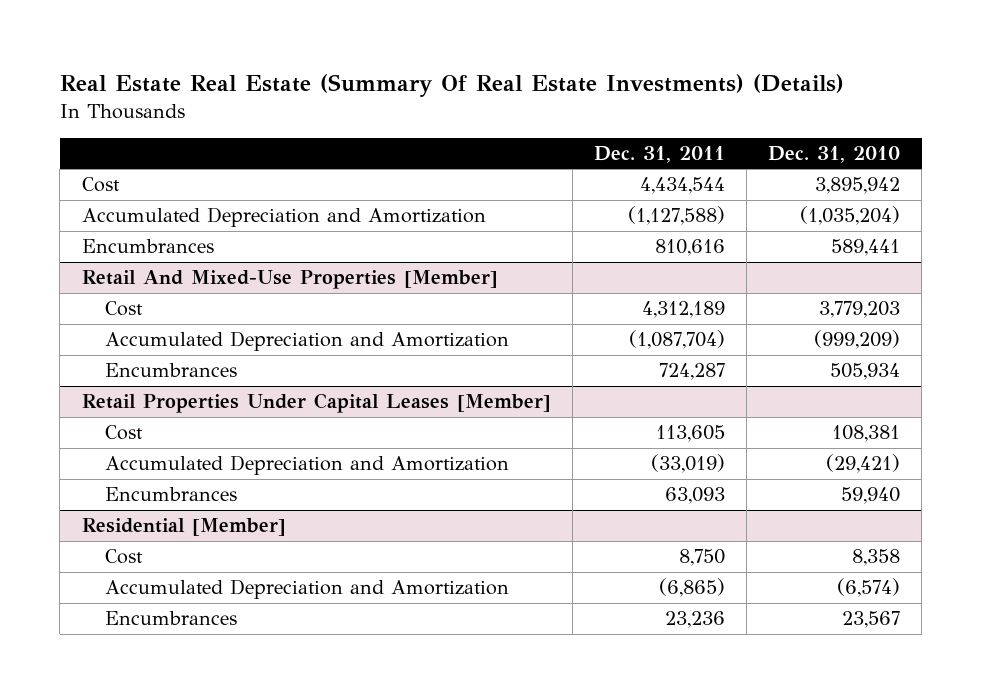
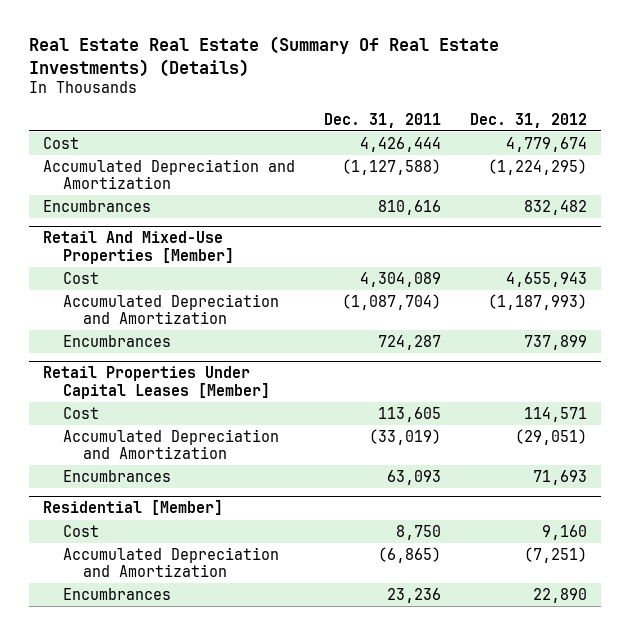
[768,146,901,164] Dec. 31, 2010 -> none
none -> [469,112,587,128] Dec. 31, 2012
[639,177,725,195] 4,434,544 -> [359,136,441,152] 4,426,444
[641,301,725,319] 4,312,189 -> [359,271,441,287] 4,304,089

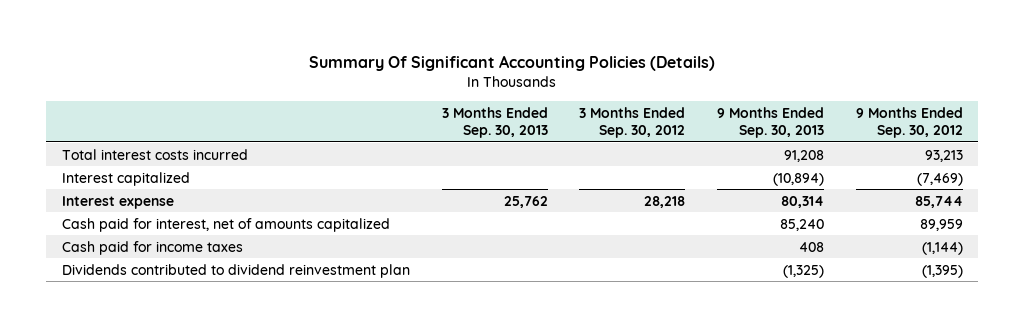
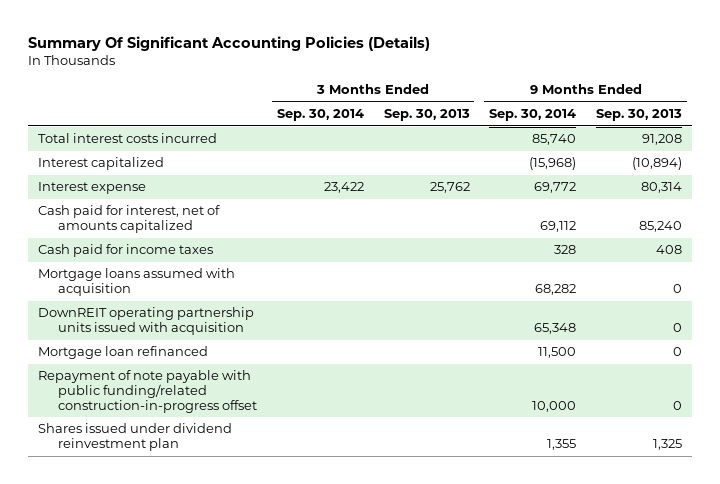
[579,107,686,138] 3 Months Ended Sep. 30, 2012 -> none
[855,107,963,138] 9 Months Ended Sep. 30, 2012 -> none
none -> [276,109,364,122] Sep. 30, 2014
none -> [489,109,577,122] Sep. 30, 2014
none -> [37,268,235,297] Mortgage loans assumed with acquisition
none -> [37,307,254,336] DownREIT operating partnership units issued with acquisition
none -> [37,346,208,360] Mortgage loan refinanced
none -> [37,370,258,413] Repayment of note payable with public funding/related construction-in-progress offset
[62,263,411,278] Dividends contributed to dividend reinvestment plan -> [37,423,232,452] Shares issued under dividend reinvestment plan
[782,264,824,278] (1,325) -> [652,439,682,451] 1,325

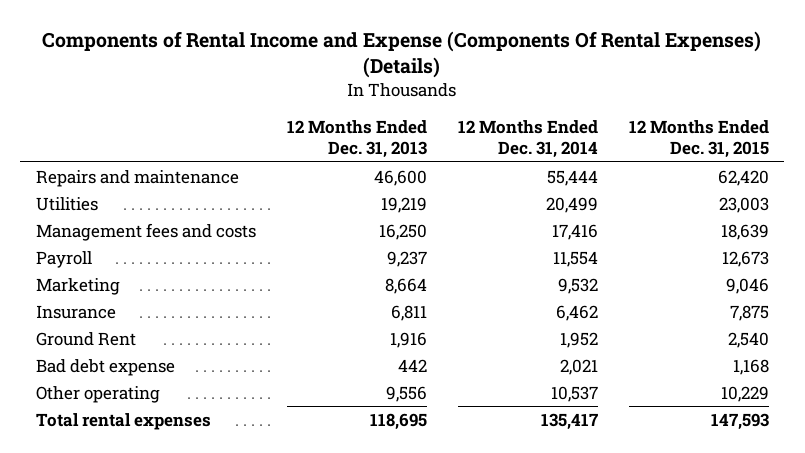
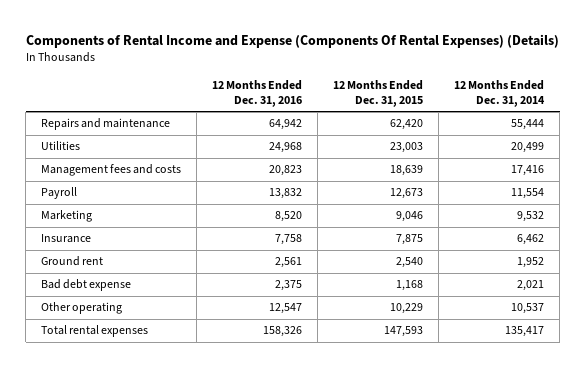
[286,119,427,158] 12 Months Ended Dec. 31, 2013 -> none
none -> [212,79,303,107] 12 Months Ended Dec. 31, 2016
[35,331,136,346] Ground Rent -> [41,256,104,267] Ground rent

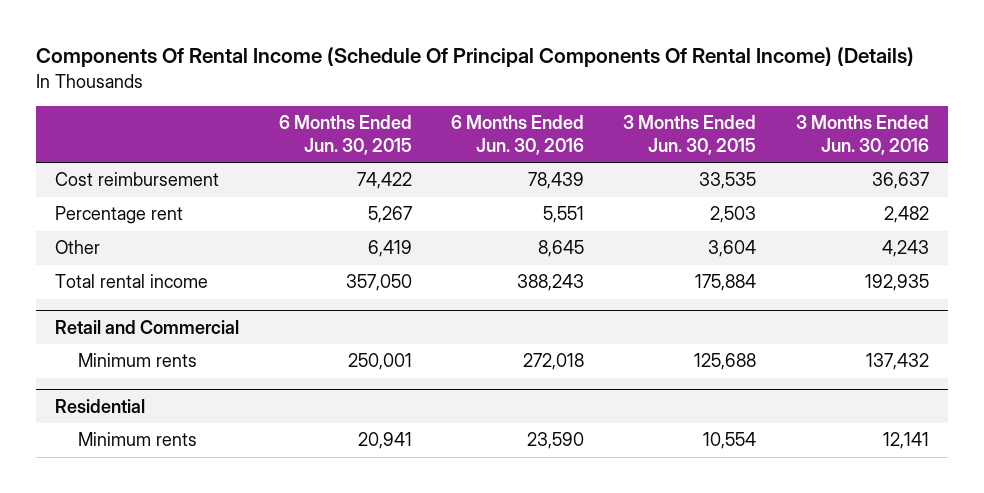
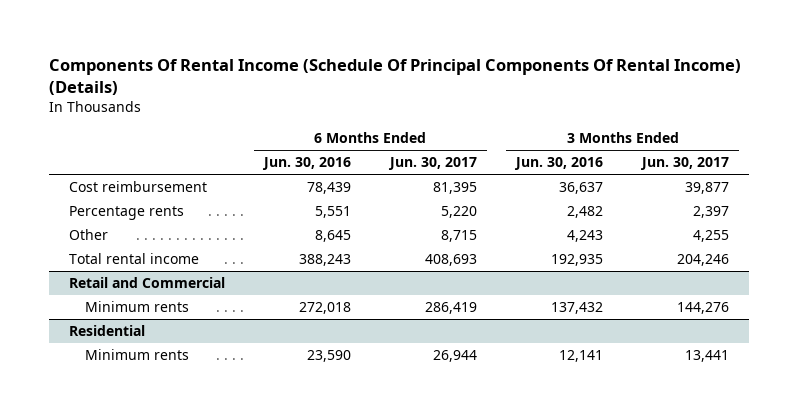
[278,114,412,155] 6 Months Ended Jun. 30, 2015 -> none
[623,114,757,155] 3 Months Ended Jun. 30, 2015 -> none
none -> [387,157,477,171] Jun. 30, 2017
none -> [640,157,730,171] Jun. 30, 2017
[55,206,184,225] Percentage rent -> [68,205,184,220] Percentage rents

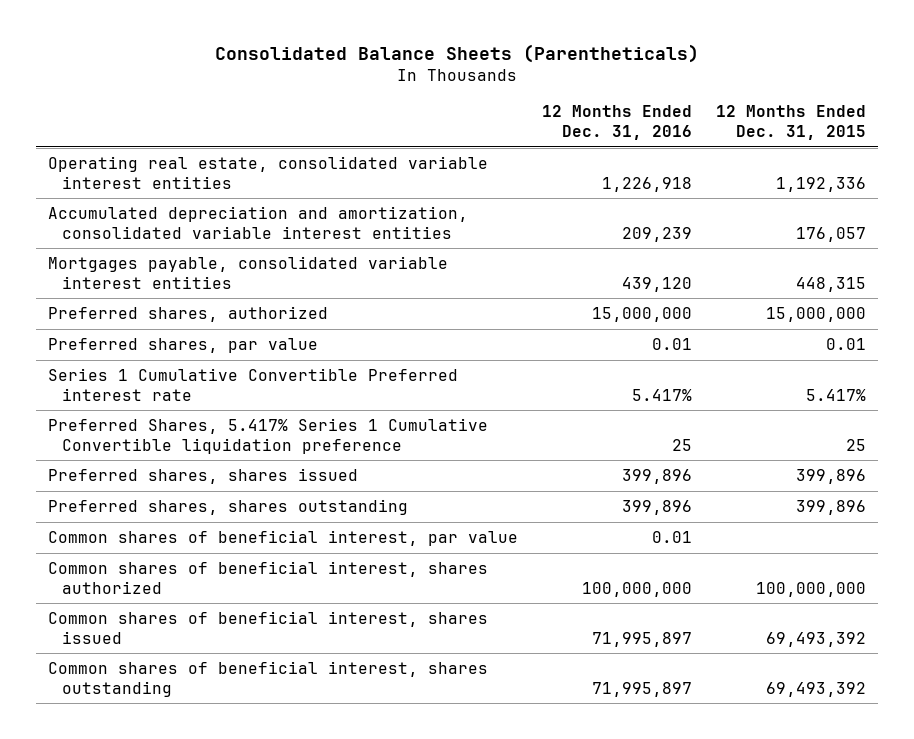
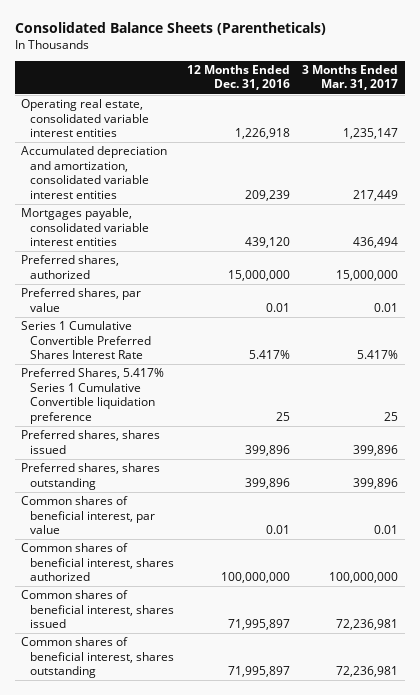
[716,105,867,141] 12 Months Ended Dec. 31, 2015 -> none
none -> [302,64,399,91] 3 Months Ended Mar. 31, 2017
[47,367,458,401] Series 1 Cumulative Convertible Preferred interest rate -> [21,321,152,360] Series 1 Cumulative Convertible Preferred Shares Interest Rate

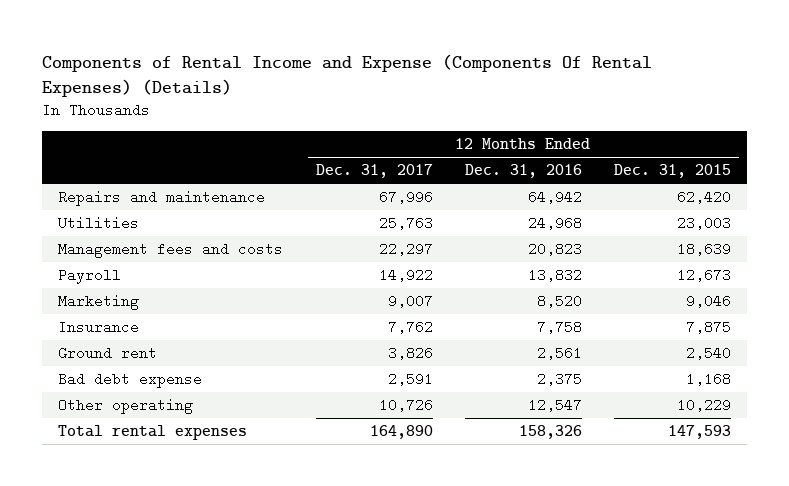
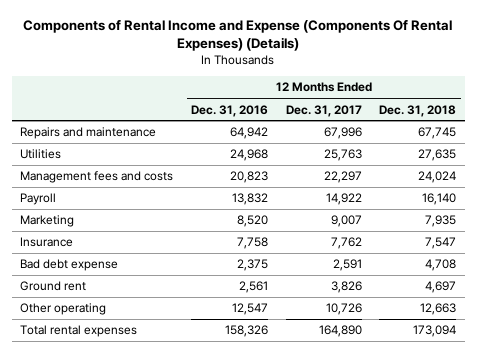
[613,164,731,179] Dec. 31, 2015 -> none
none -> [379,104,457,117] Dec. 31, 2018
[58,345,158,360] Ground rent -> [20,281,87,292] Ground rent

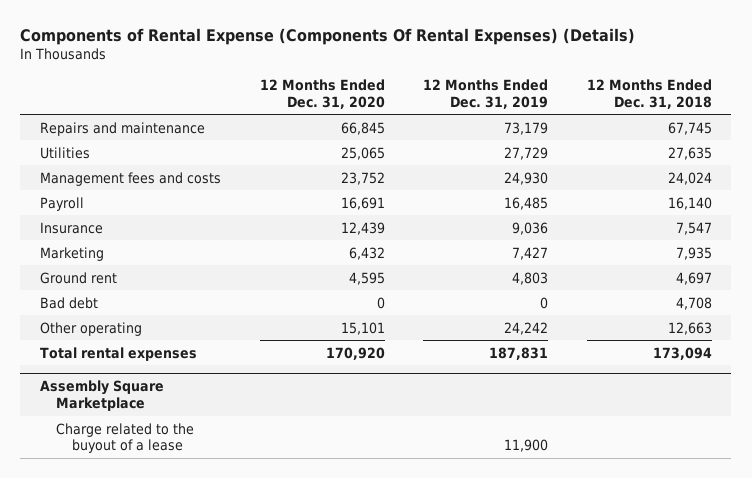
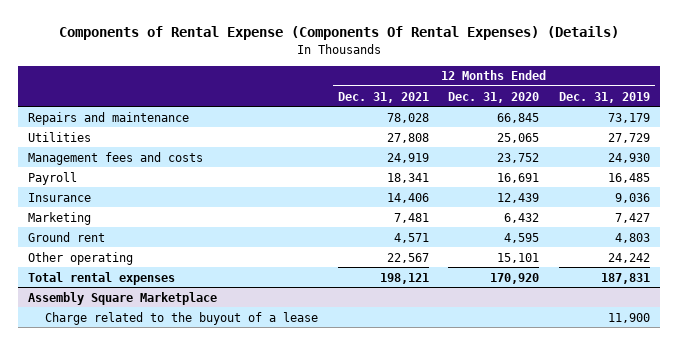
[586,78,712,109] 12 Months Ended Dec. 31, 2018 -> none
none -> [337,91,429,103] Dec. 31, 2021
[39,296,98,309] Bad debt -> none

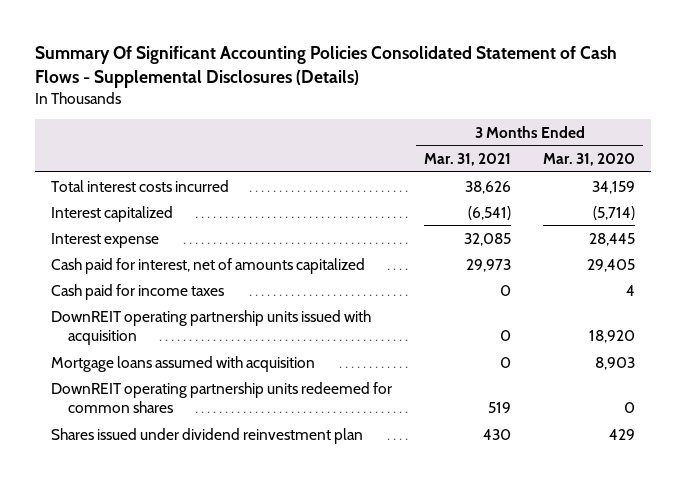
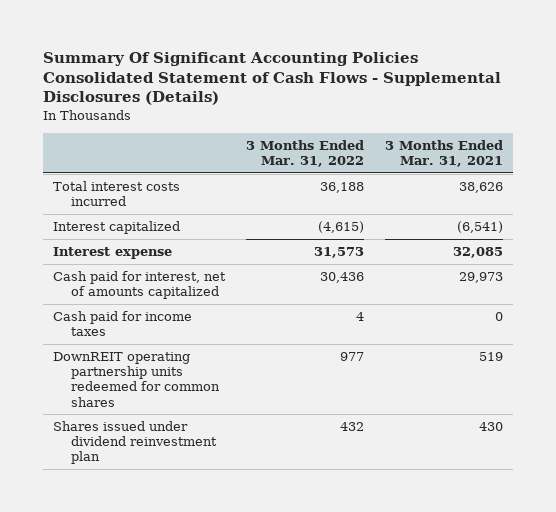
[543,152,636,166] Mar. 31, 2020 -> none
none -> [245,139,364,167] 3 Months Ended Mar. 31, 2022
[51,309,372,346] DownREIT operating partnership units issued with acquisition -> none
[51,355,316,372] Mortgage loans assumed with acquisition -> none

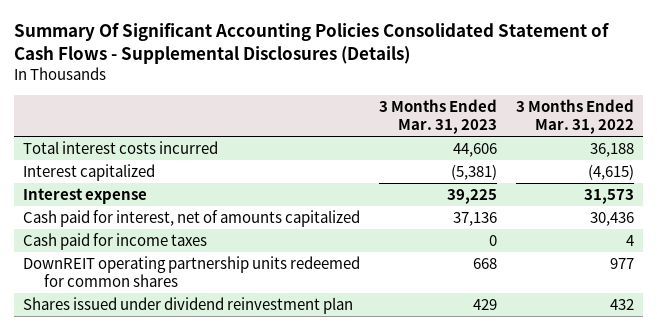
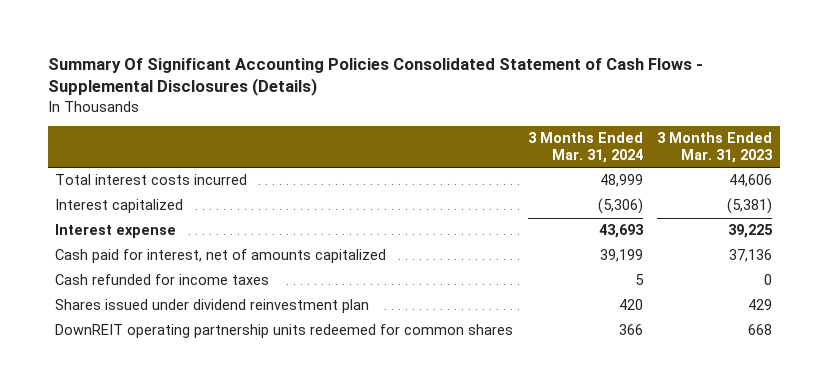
[515,98,634,135] 3 Months Ended Mar. 31, 2022 -> none
none -> [527,132,643,164] 3 Months Ended Mar. 31, 2024
[23,232,208,250] Cash paid for income taxes -> [54,274,269,286] Cash refunded for income taxes
[23,255,361,288] DownREIT operating partnership units redeemed for common shares -> [54,324,513,339] DownREIT operating partnership units redeemed for common shares

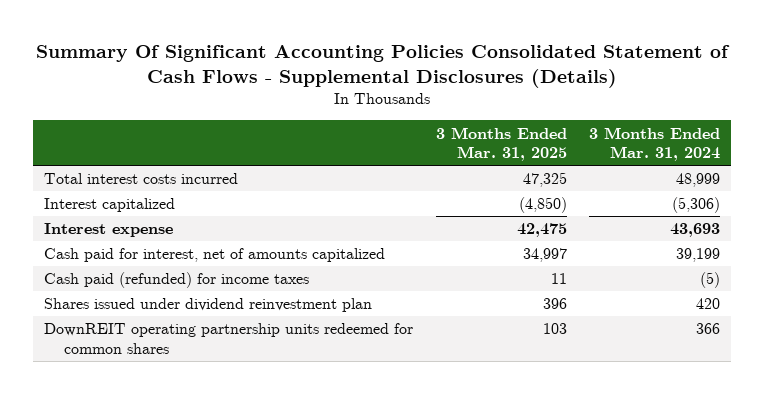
[657,132,774,164] 3 Months Ended Mar. 31, 2023 -> none
none -> [435,126,567,161] 3 Months Ended Mar. 31, 2025
[54,274,269,286] Cash refunded for income taxes -> [44,272,310,289] Cash paid (refunded) for income taxes
[634,274,644,286] 5 -> [700,272,721,289] (5)

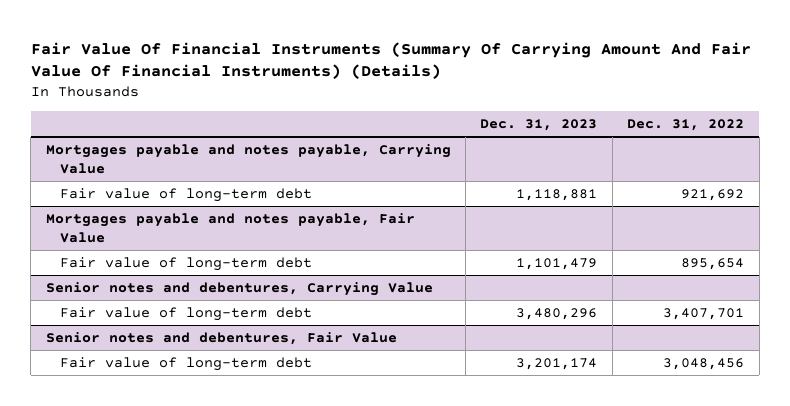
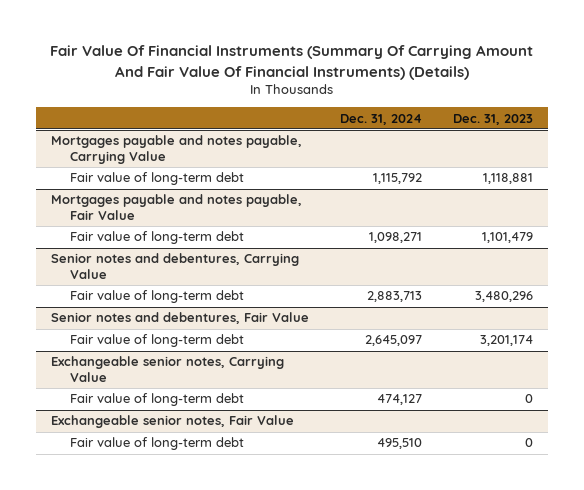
[627,118,745,131] Dec. 31, 2022 -> none
none -> [340,113,423,125] Dec. 31, 2024
none -> [51,356,285,382] Exchangeable senior notes, Carrying Value
none -> [70,393,245,407] Fair value of long-term debt
none -> [51,415,295,429] Exchangeable senior notes, Fair Value
none -> [70,437,245,451] Fair value of long-term debt

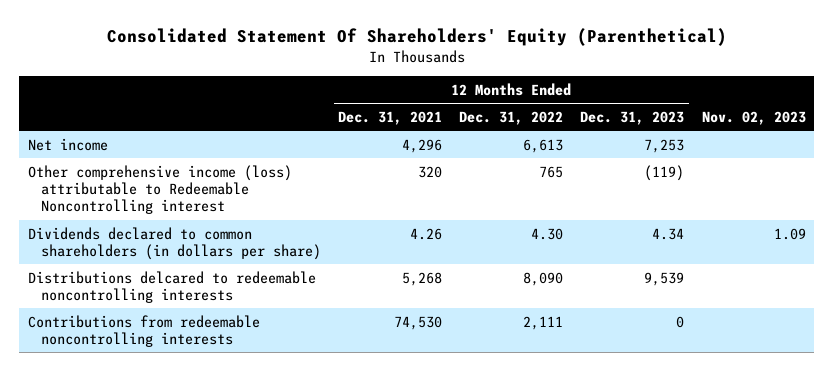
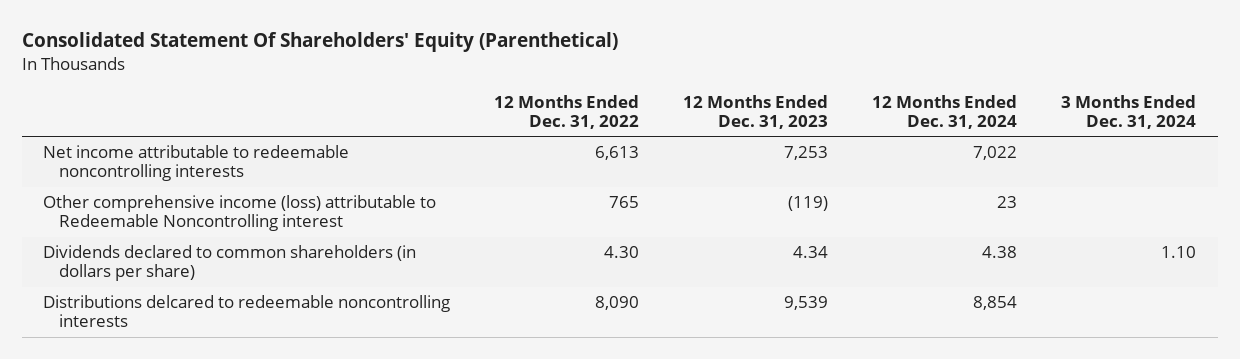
[338,110,443,125] Dec. 31, 2021 -> none
[701,110,806,125] Nov. 02, 2023 -> none
none -> [872,94,1018,129] 12 Months Ended Dec. 31, 2024
none -> [1061,94,1197,129] 3 Months Ended Dec. 31, 2024
[27,137,108,151] Net income -> [43,145,350,182] Net income attributable to redeemable noncontrolling interests
[27,314,260,347] Contributions from redeemable noncontrolling interests -> none

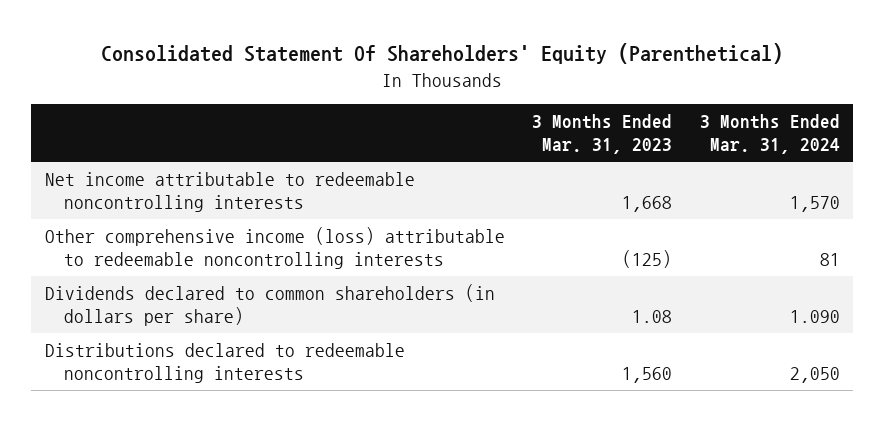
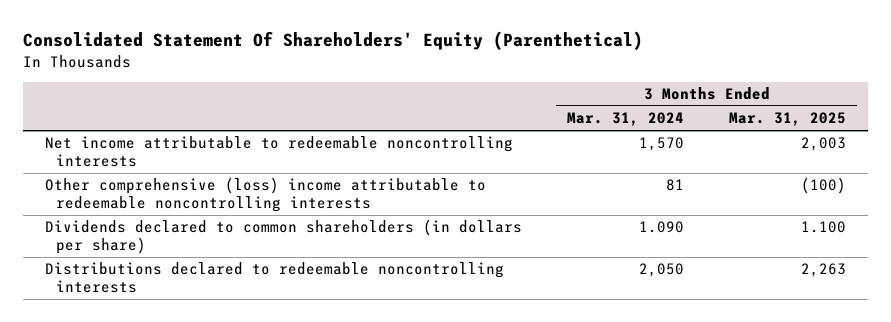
[532,114,673,155] 3 Months Ended Mar. 31, 2023 -> none
none -> [728,112,846,127] Mar. 31, 2025
[44,227,505,269] Other comprehensive income (loss) attributable to redeemable noncontrolling interests -> [45,177,487,213] Other comprehensive (loss) income attributable to redeemable noncontrolling interests

